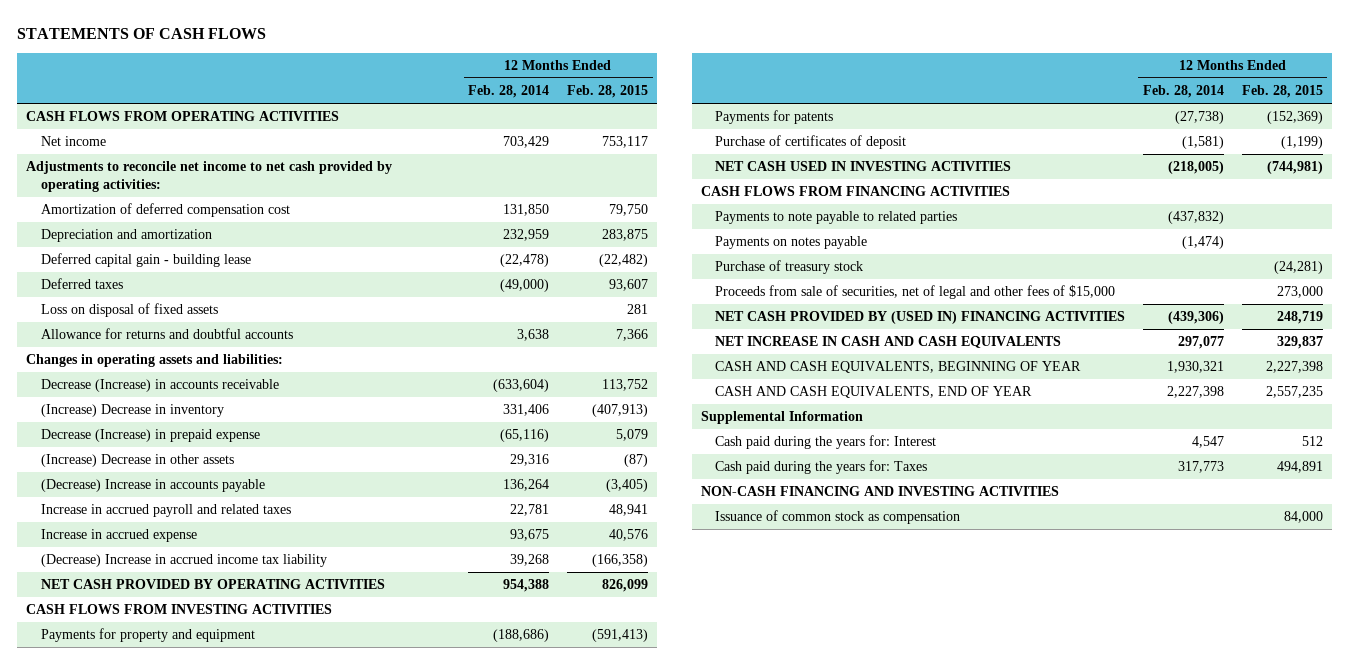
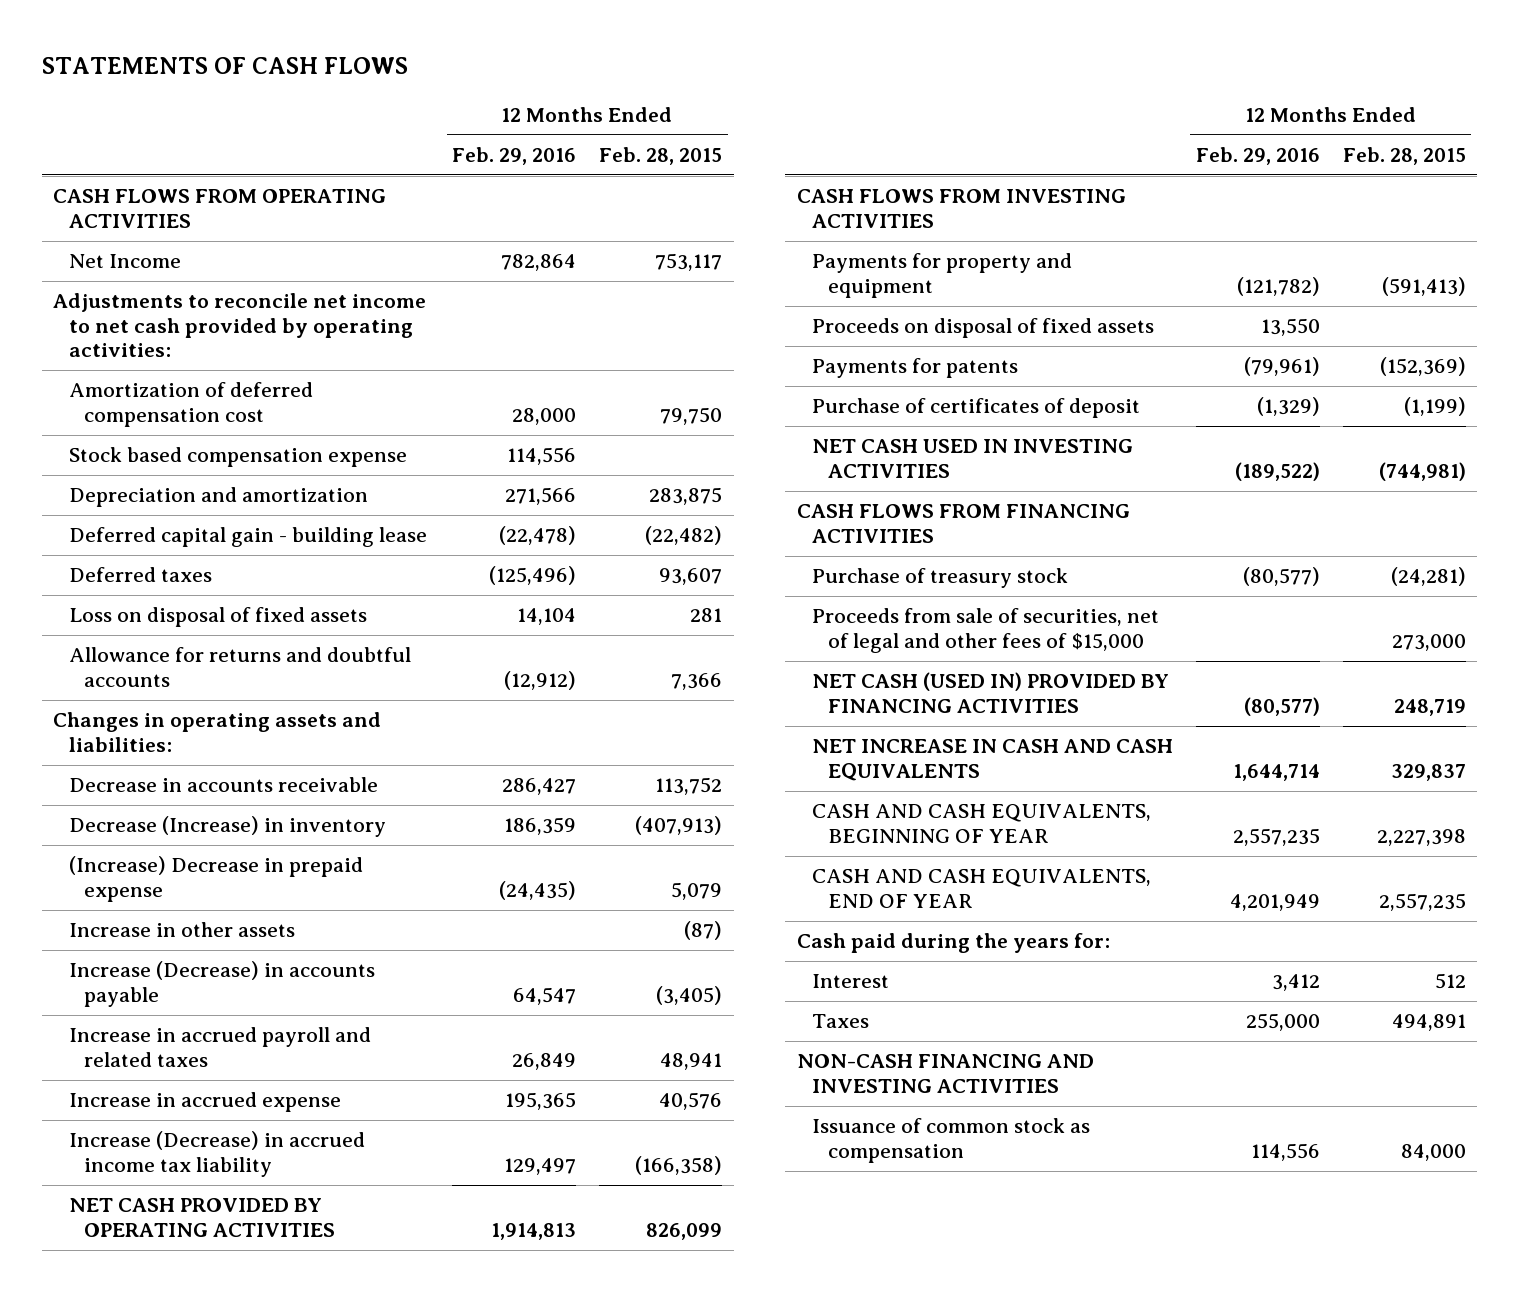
[468,85,550,99] Feb. 28, 2014 -> none
none -> [452,147,577,166] Feb. 29, 2016
[40,136,106,147] Net income -> [68,254,181,269] Net Income
none -> [68,447,407,468] Stock based compensation expense
[40,379,279,393] Decrease (Increase) in accounts receivable -> [68,777,378,793] Decrease in accounts receivable
[40,404,224,418] (Increase) Decrease in inventory -> [68,816,386,838] Decrease (Increase) in inventory
[40,429,260,443] Decrease (Increase) in prepaid expense -> [68,856,363,902] (Increase) Decrease in prepaid expense
[40,454,234,468] (Increase) Decrease in other assets -> [68,922,295,938] Increase in other assets
[40,479,265,493] (Decrease) Increase in accounts payable -> [68,961,375,1007] Increase (Decrease) in accounts payable
[40,554,327,568] (Decrease) Increase in accrued income tax liability -> [68,1131,365,1177] Increase (Decrease) in accrued income tax liability
none -> [812,318,1155,339] Proceeds on disposal of fixed assets
[715,211,958,225] Payments to note payable to related parties -> none
[715,236,868,250] Payments on notes payable -> none
[715,311,1126,325] NET CASH PROVIDED BY (USED IN) FINANCING ACTIVITIES -> [812,672,1170,713] NET CASH (USED IN) PROVIDED BY FINANCING ACTIVITIES
[700,411,863,425] Supplemental Information -> none
none -> [796,933,1110,954] Cash paid during the years for:
[715,435,937,450] Cash paid during the years for: Interest -> [812,974,890,989] Interest
[715,460,928,475] Cash paid during the years for: Taxes -> [812,1014,870,1029] Taxes

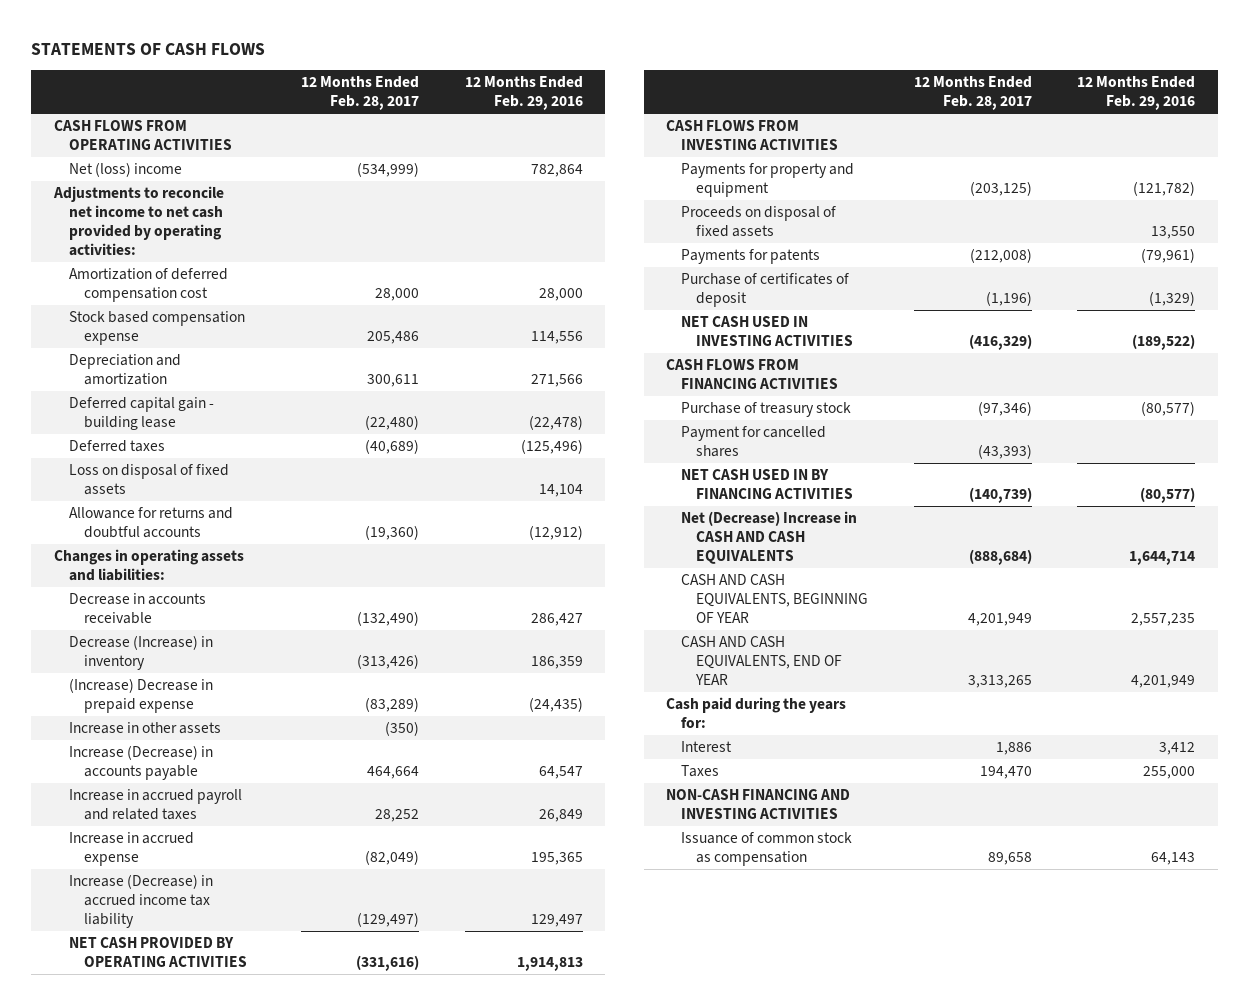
[599,147,723,166] Feb. 28, 2015 -> none
none -> [301,76,420,111] 12 Months Ended Feb. 28, 2017
[68,254,181,269] Net Income -> [68,161,182,177] Net (loss) income
[812,608,1160,653] Proceeds from sale of securities, net of legal and other fees of $15,000 -> none
none -> [681,425,827,458] Payment for cancelled shares
[812,672,1170,713] NET CASH (USED IN) PROVIDED BY FINANCING ACTIVITIES -> [681,468,854,500] NET CASH USED IN BY FINANCING ACTIVITIES
[812,739,1174,781] NET INCREASE IN CASH AND CASH EQUIVALENTS -> [681,510,858,565] Net (Decrease) Increase in CASH AND CASH EQUIVALENTS
[1251,1142,1321,1161] 114,556 -> [1150,852,1195,866] 64,143

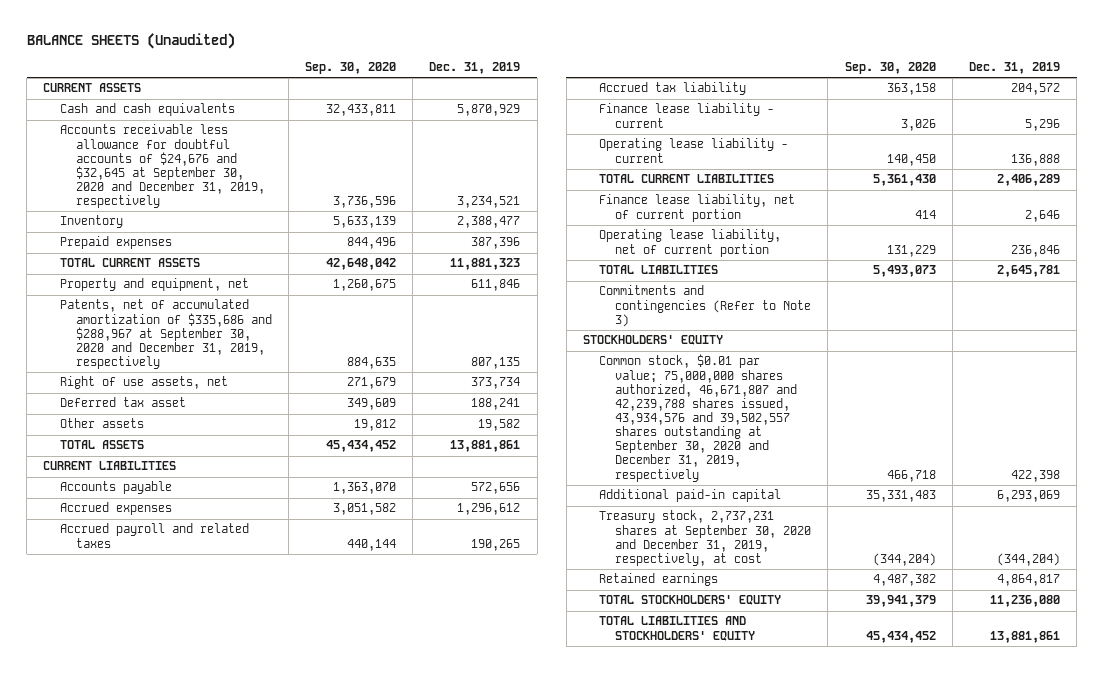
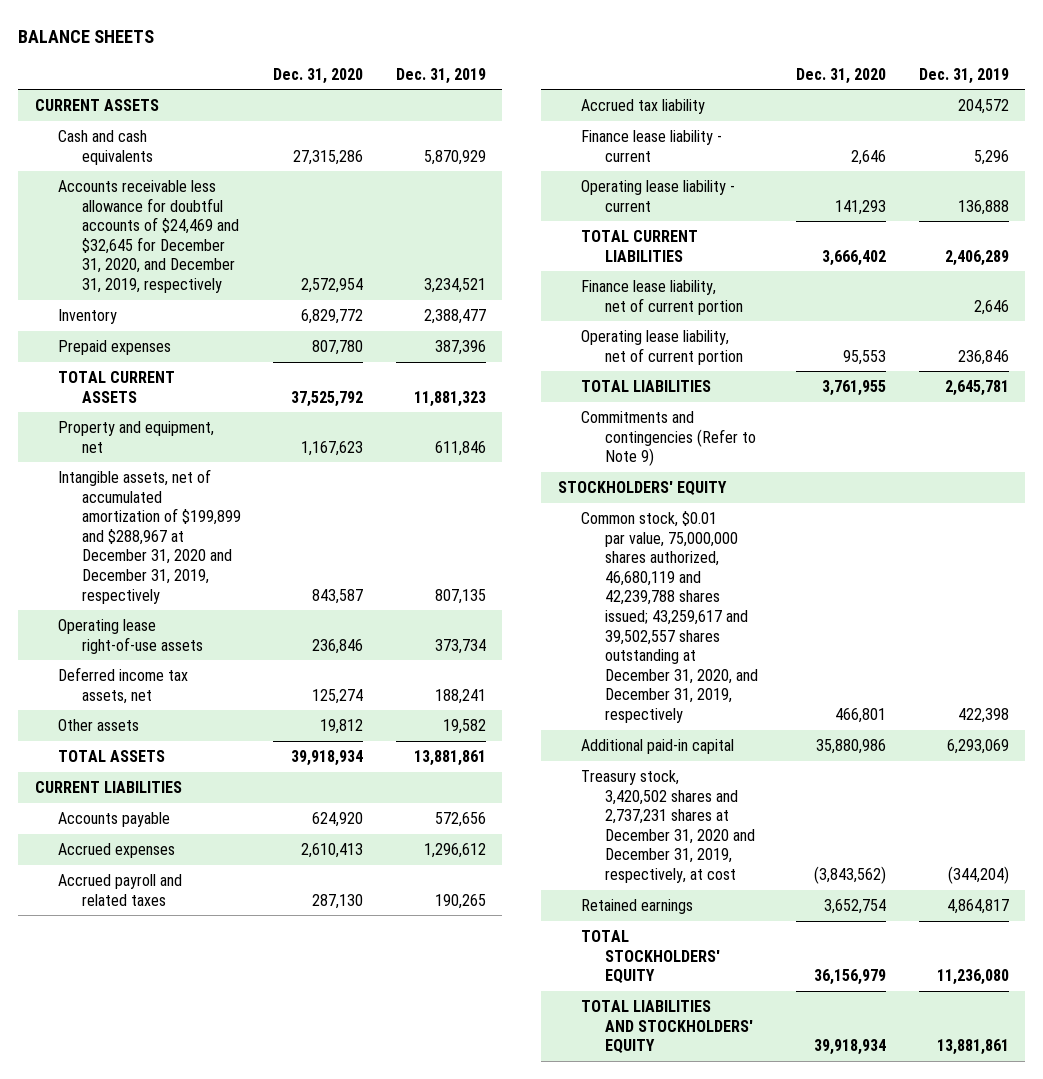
[26,33,235,50] BALANCE SHEETS (Unaudited) -> [18,29,155,43] BALANCE SHEETS
[304,62,396,75] Sep. 30, 2020 -> none
none -> [273,67,364,84] Dec. 31, 2020
[59,124,265,209] Accounts receivable less allowance for doubtful accounts of $24,676 and $32,645 at September 30, 2020 and December 31, 2019, respectively -> [58,180,239,293] Accounts receivable less allowance for doubtful accounts of $24,469 and $32,645 for December 31, 2020, and December 31, 2019, respectively
[59,299,272,370] Patents, net of accumulated amortization of $335,686 and $288,967 at September 30, 2020 and December 31, 2019, respectively -> [58,469,241,604] Intangible assets, net of accumulated amortization of $199,899 and $288,967 at December 31, 2020 and December 31, 2019, respectively
[59,376,228,390] Right of use assets, net -> [58,619,203,654] Operating lease right-of-use assets
[59,397,186,408] Deferred tax asset -> [58,667,189,704] Deferred income tax assets, net
[599,285,812,327] Commitments and contingencies (Refer to Note 3) -> [581,411,756,467] Commitments and contingencies (Refer to Note 9)
[599,354,798,482] Common stock, $0.01 par value; 75,000,000 shares authorized, 46,671,807 and 42,239,788 shares issued, 43,934,576 and 39,502,557 shares outstanding at September 30, 2020 and December 31, 2019, respectively -> [581,511,758,723] Common stock, $0.01 par value, 75,000,000 shares authorized, 46,680,119 and 42,239,788 shares issued; 43,259,617 and 39,502,557 shares outstanding at December 31, 2020, and December 31, 2019, respectively
[599,510,812,566] Treasury stock, 2,737,231 shares at September 30, 2020 and December 31, 2019, respectively, at cost -> [581,770,755,883] Treasury stock, 3,420,502 shares and 2,737,231 shares at December 31, 2020 and December 31, 2019, respectively, at cost

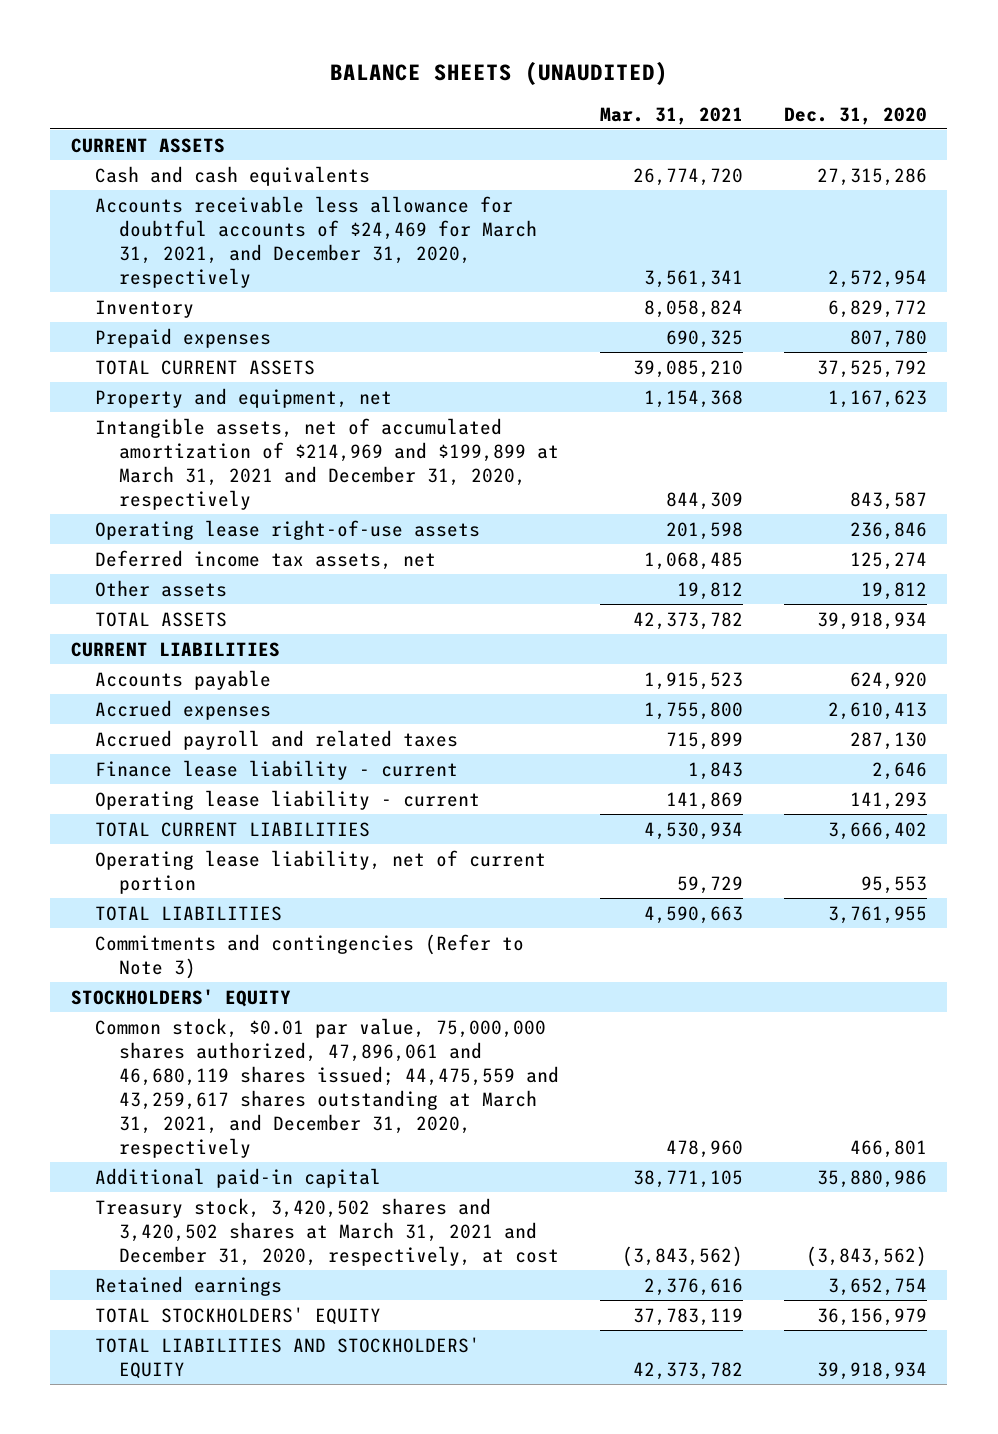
[18,29,155,43] BALANCE SHEETS -> [329,62,668,86] BALANCE SHEETS (UNAUDITED)
[395,67,486,84] Dec. 31, 2019 -> none
none -> [599,106,743,125] Mar. 31, 2021
[58,180,239,293] Accounts receivable less allowance for doubtful accounts of $24,469 and $32,645 for December 31, 2020, and December 31, 2019, respectively -> [94,195,537,288] Accounts receivable less allowance for doubtful accounts of $24,469 for March 31, 2021, and December 31, 2020, respectively
[58,469,241,604] Intangible assets, net of accumulated amortization of $199,899 and $288,967 at December 31, 2020 and December 31, 2019, respectively -> [94,417,559,510] Intangible assets, net of accumulated amortization of $214,969 and $199,899 at March 31, 2021 and December 31, 2020, respectively
[581,99,706,115] Accrued tax liability -> none
[581,280,743,315] Finance lease liability, net of current portion -> none
[581,411,756,467] Commitments and contingencies (Refer to Note 9) -> [94,933,524,979] Commitments and contingencies (Refer to Note 3)
[581,511,758,723] Common stock, $0.01 par value, 75,000,000 shares authorized, 46,680,119 and 42,239,788 shares issued; 43,259,617 and 39,502,557 shares outstanding at December 31, 2020, and December 31, 2019, respectively -> [94,1017,559,1159] Common stock, $0.01 par value, 75,000,000 shares authorized, 47,896,061 and 46,680,119 shares issued; 44,475,559 and 43,259,617 shares outstanding at March 31, 2021, and December 31, 2020, respectively
[581,770,755,883] Treasury stock, 3,420,502 shares and 2,737,231 shares at December 31, 2020 and December 31, 2019, respectively, at cost -> [94,1197,559,1266] Treasury stock, 3,420,502 shares and 3,420,502 shares at March 31, 2021 and December 31, 2020, respectively, at cost

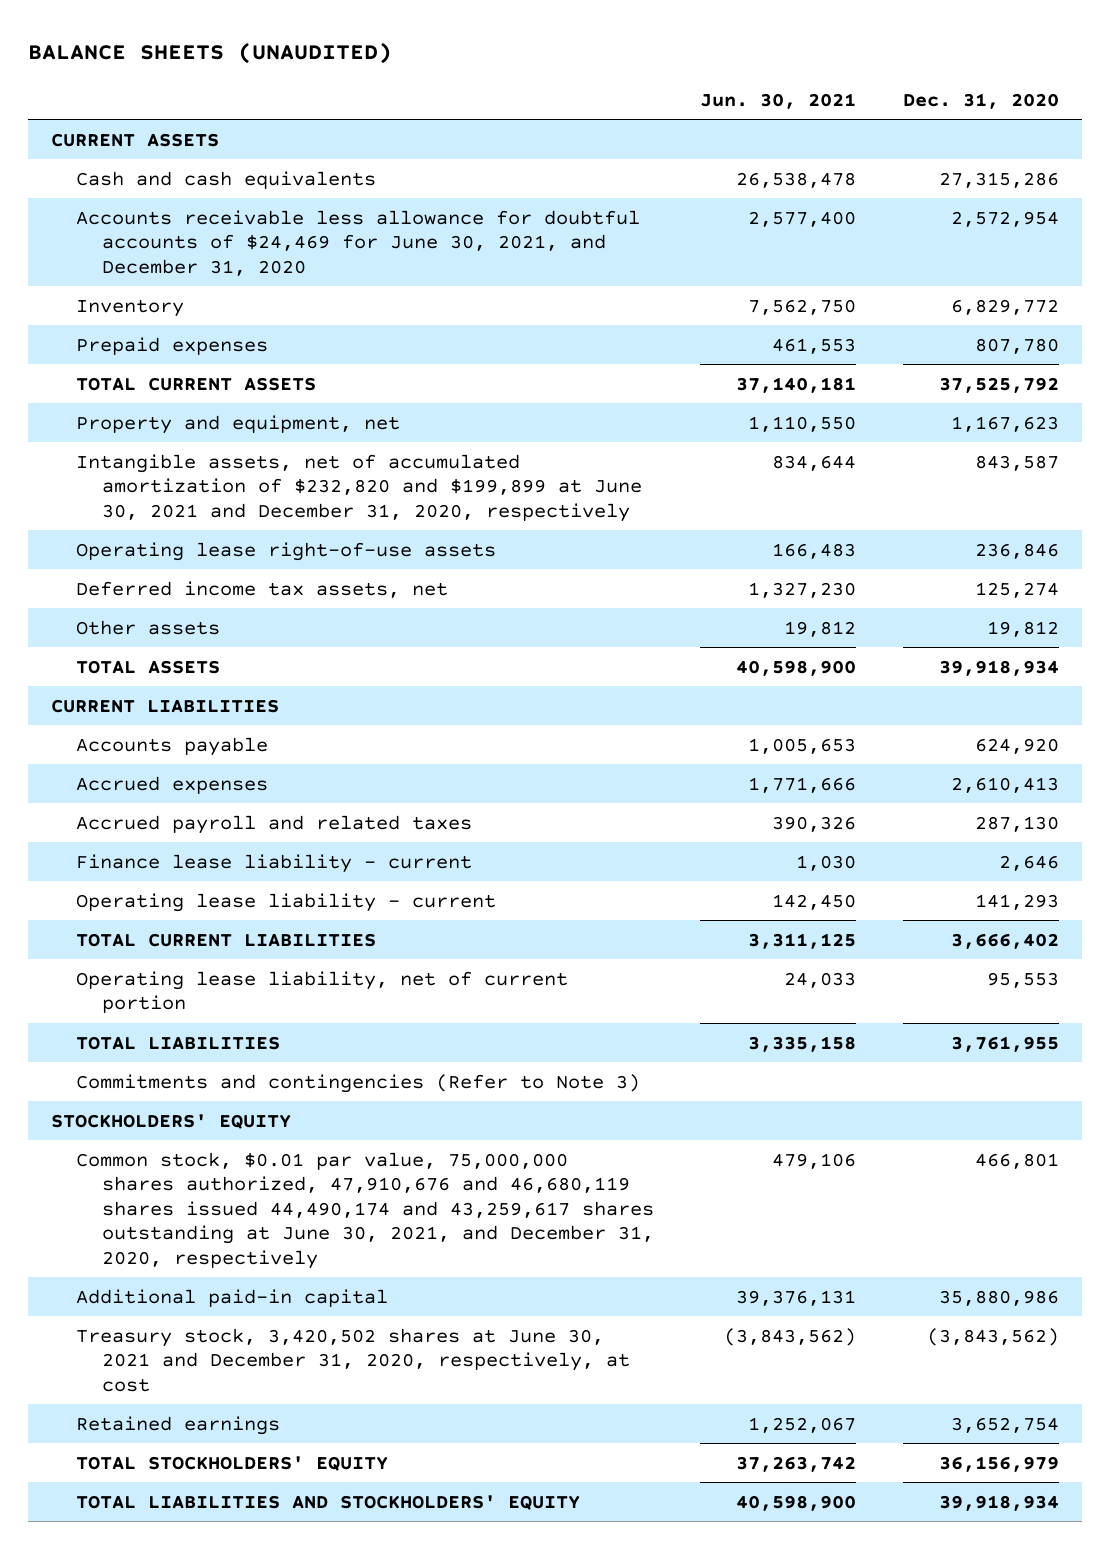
[599,106,743,125] Mar. 31, 2021 -> none
none -> [700,92,857,109] Jun. 30, 2021
[94,195,537,288] Accounts receivable less allowance for doubtful accounts of $24,469 for March 31, 2021, and December 31, 2020, respectively -> [76,209,641,276] Accounts receivable less allowance for doubtful accounts of $24,469 for June 30, 2021, and December 31, 2020
[94,417,559,510] Intangible assets, net of accumulated amortization of $214,969 and $199,899 at March 31, 2021 and December 31, 2020, respectively -> [76,453,642,522] Intangible assets, net of accumulated amortization of $232,820 and $199,899 at June 30, 2021 and December 31, 2020, respectively
[94,1017,559,1159] Common stock, $0.01 par value, 75,000,000 shares authorized, 47,896,061 and 46,680,119 shares issued; 44,475,559 and 43,259,617 shares outstanding at March 31, 2021, and December 31, 2020, respectively -> [76,1151,654,1269] Common stock, $0.01 par value, 75,000,000 shares authorized, 47,910,676 and 46,680,119 shares issued 44,490,174 and 43,259,617 shares outstanding at June 30, 2021, and December 31, 2020, respectively
[94,1197,559,1266] Treasury stock, 3,420,502 shares and 3,420,502 shares at March 31, 2021 and December 31, 2020, respectively, at cost -> [76,1327,630,1392] Treasury stock, 3,420,502 shares at June 30, 2021 and December 31, 2020, respectively, at cost

